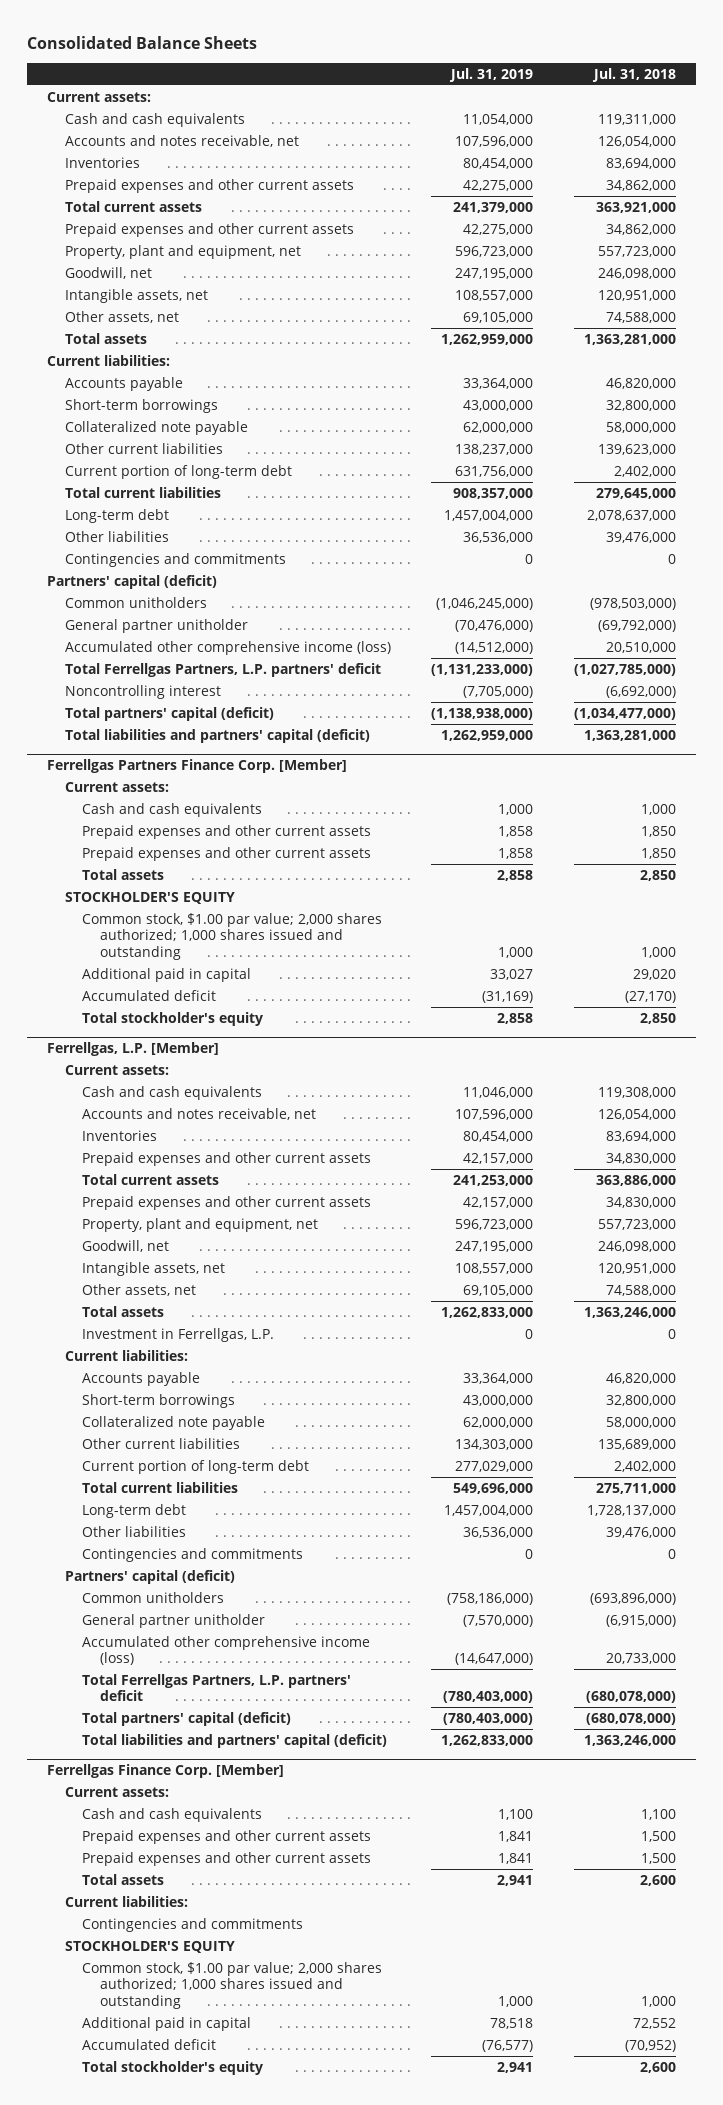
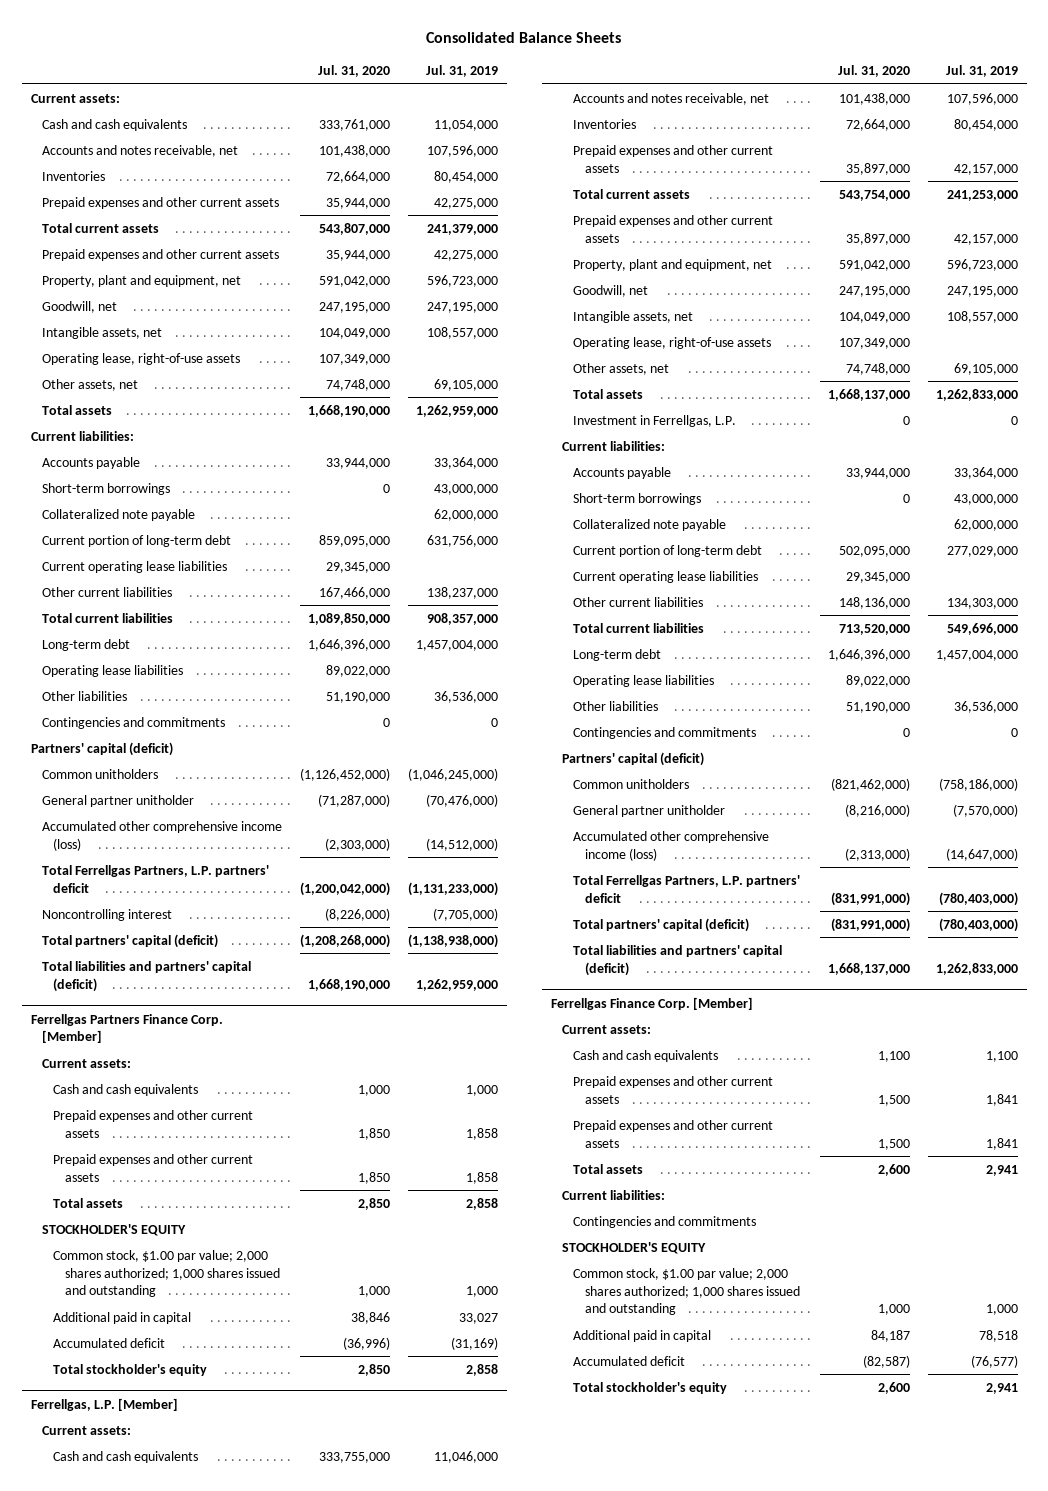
[591,67,676,82] Jul. 31, 2018 -> none
none -> [317,65,390,78] Jul. 31, 2020
none -> [41,352,240,365] Operating lease, right-of-use assets
none -> [41,560,227,573] Current operating lease liabilities
[64,442,223,454] Other current liabilities -> [41,586,172,597] Other current liabilities
none -> [41,664,183,677] Operating lease liabilities
none -> [573,336,772,349] Operating lease, right-of-use assets
none -> [573,570,759,583] Current operating lease liabilities
[82,1437,241,1449] Other current liabilities -> [573,596,704,607] Other current liabilities
none -> [573,674,715,687] Operating lease liabilities

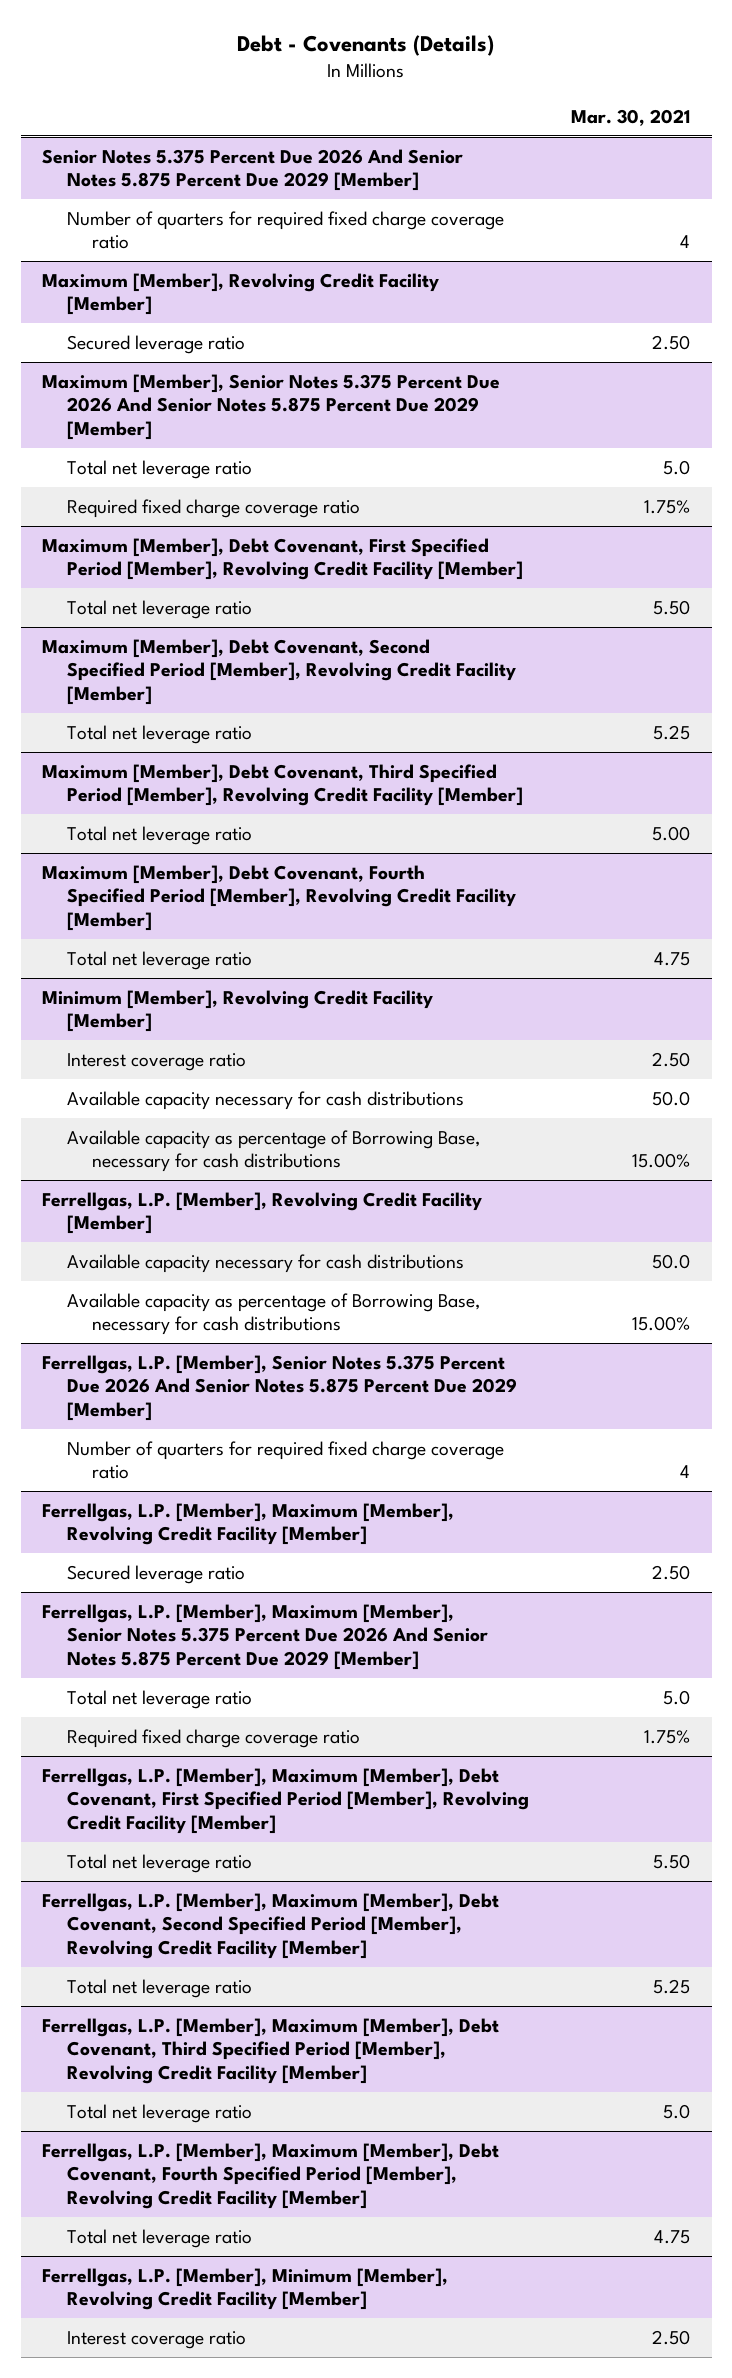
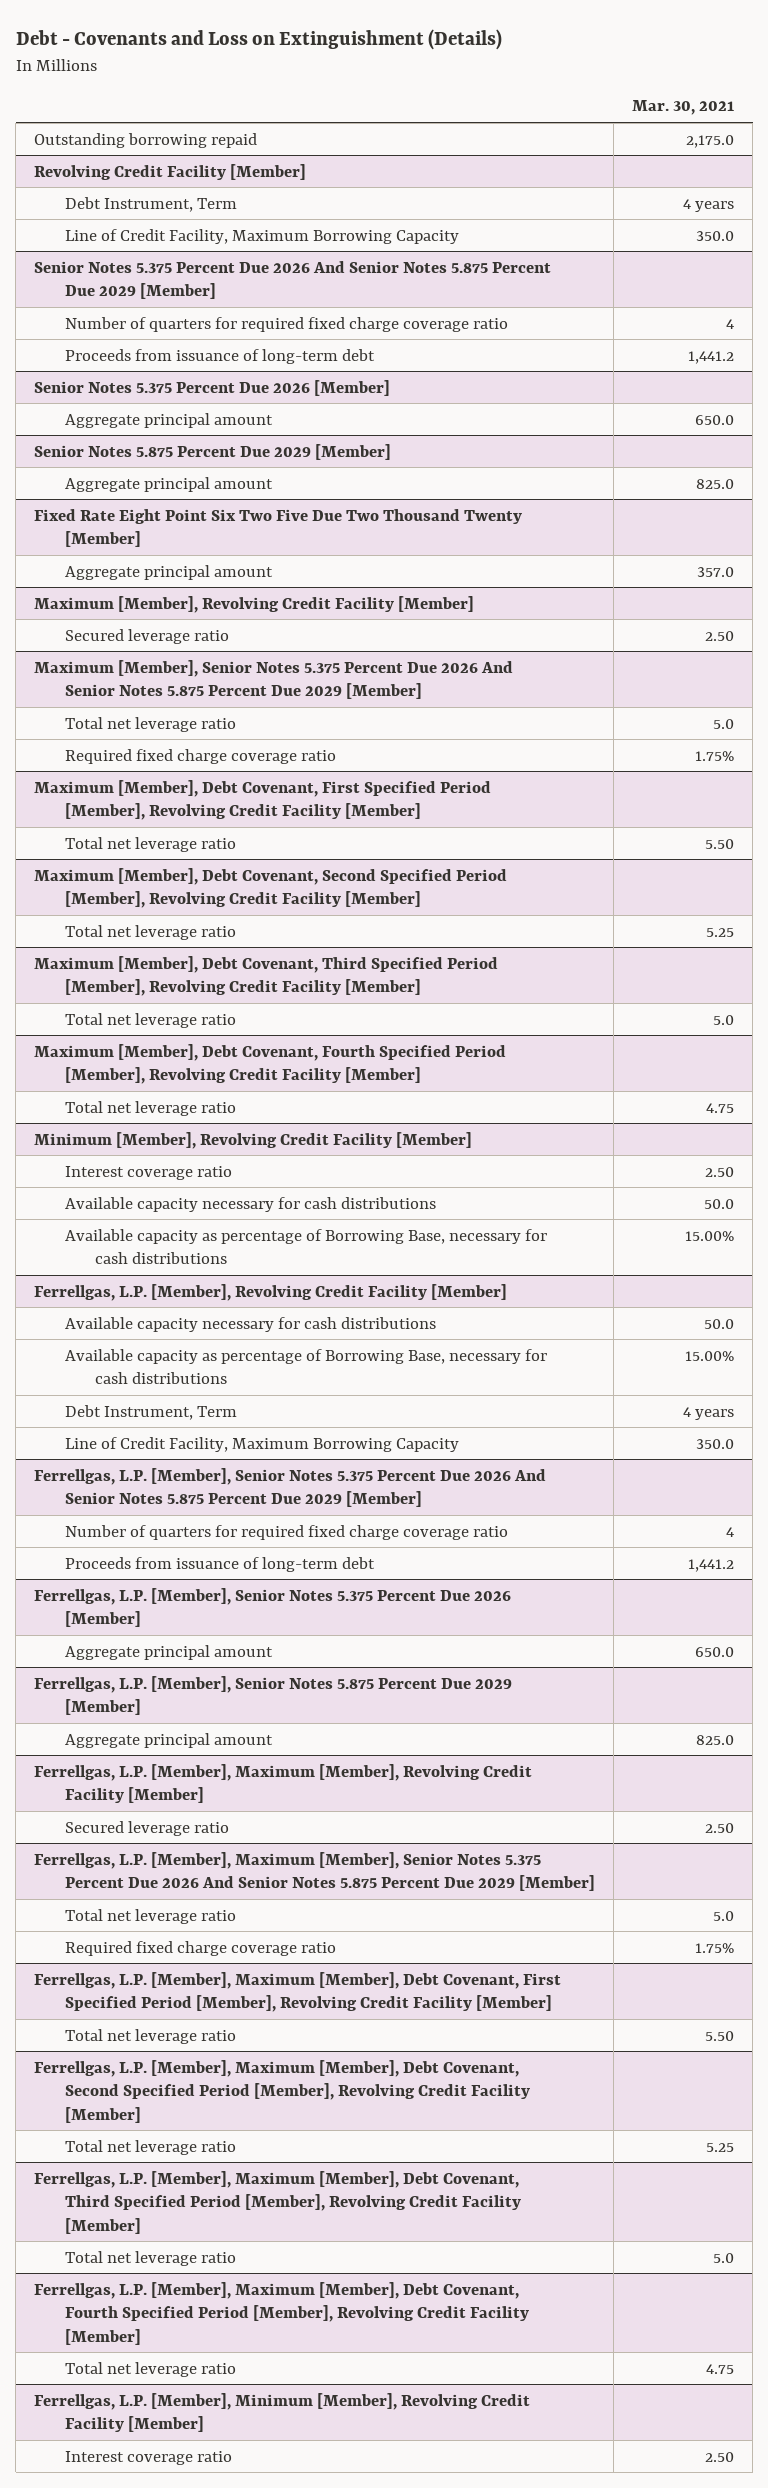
[237,35,495,57] Debt - Covenants (Details) -> [15,29,502,51] Debt - Covenants and Loss on Extinguishment (Details)
none -> [34,132,258,148] Outstanding borrowing repaid
none -> [34,163,307,180] Revolving Credit Facility [Member]
none -> [64,196,237,212] Debt Instrument, Term
none -> [64,228,459,244] Line of Credit Facility, Maximum Borrowing Capacity
none -> [64,348,375,364] Proceeds from issuance of long-term debt
none -> [34,379,391,396] Senior Notes 5.375 Percent Due 2026 [Member]
none -> [64,412,273,428] Aggregate principal amount
none -> [34,443,392,460] Senior Notes 5.875 Percent Due 2029 [Member]
none -> [64,476,273,492] Aggregate principal amount
none -> [34,508,523,548] Fixed Rate Eight Point Six Two Five Due Two Thousand Twenty [Member]
none -> [64,564,273,580] Aggregate principal amount
[652,825,691,841] 5.00 -> [712,1014,734,1025] 5.0
none -> [64,1404,237,1420] Debt Instrument, Term
none -> [64,1436,459,1452] Line of Credit Facility, Maximum Borrowing Capacity
none -> [64,1556,375,1572] Proceeds from issuance of long-term debt
none -> [34,1587,512,1628] Ferrellgas, L.P. [Member], Senior Notes 5.375 Percent Due 2026 [Member]
none -> [64,1644,273,1660] Aggregate principal amount
none -> [34,1675,513,1716] Ferrellgas, L.P. [Member], Senior Notes 5.875 Percent Due 2029 [Member]
none -> [64,1732,273,1748] Aggregate principal amount

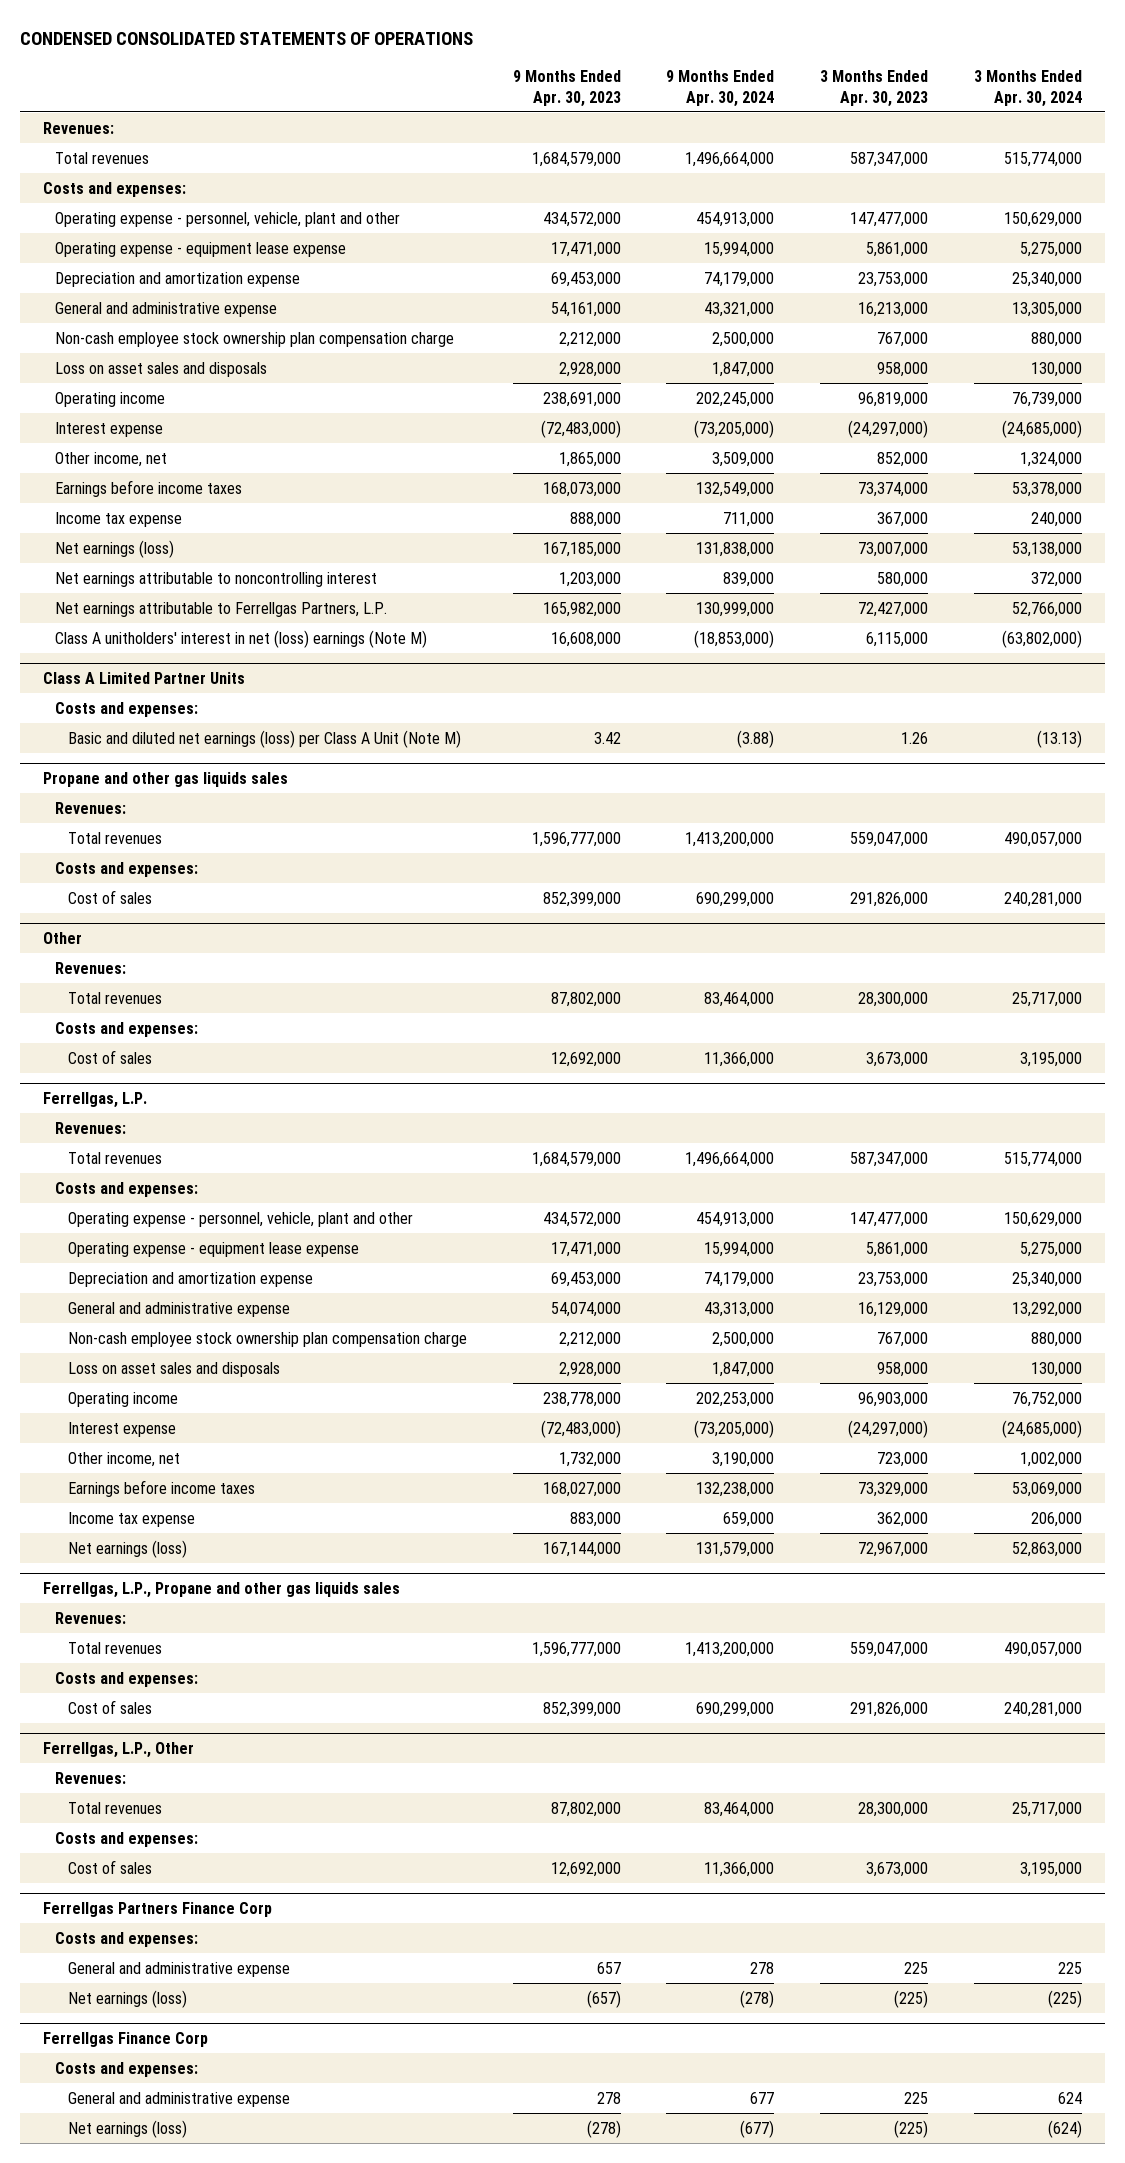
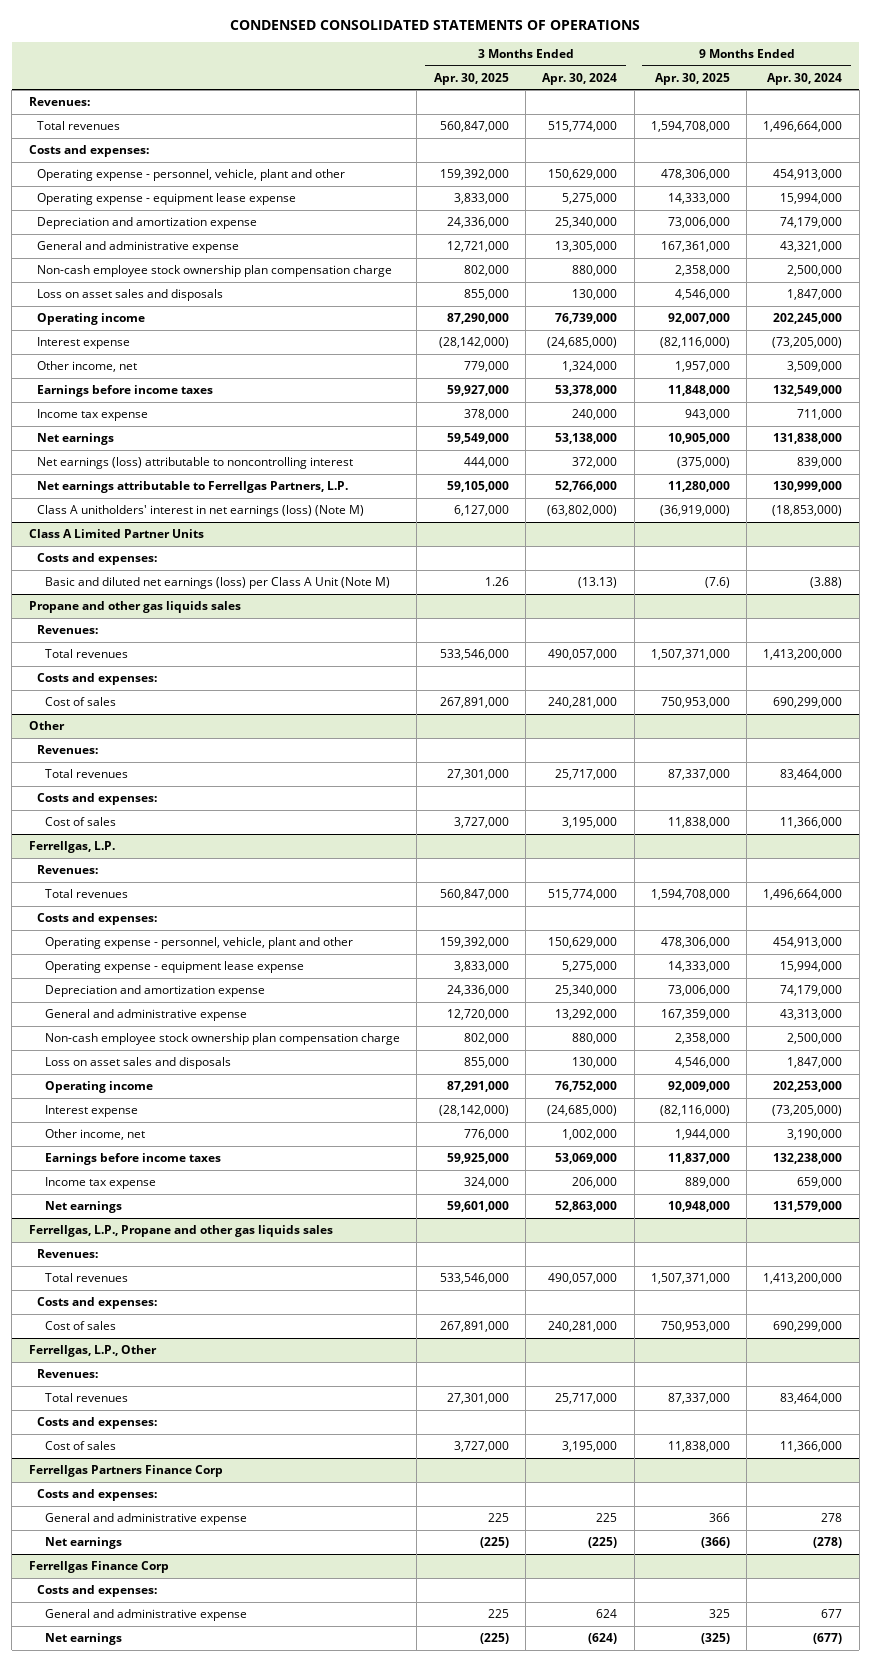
[512,69,621,107] 9 Months Ended Apr. 30, 2023 -> none
[820,69,929,107] 3 Months Ended Apr. 30, 2023 -> none
none -> [433,72,509,85] Apr. 30, 2025
none -> [654,72,730,85] Apr. 30, 2025
[55,539,175,558] Net earnings (loss) -> [36,433,114,446] Net earnings
[55,571,378,587] Net earnings attributable to noncontrolling interest -> [36,457,353,470] Net earnings (loss) attributable to noncontrolling interest
[55,629,428,648] Class A unitholders' interest in net (loss) earnings (Note M) -> [36,505,364,518] Class A unitholders' interest in net earnings (loss) (Note M)
[67,1539,187,1558] Net earnings (loss) -> [45,1201,123,1214] Net earnings
[67,1989,187,2008] Net earnings (loss) -> [45,1537,123,1550] Net earnings
[67,2119,187,2138] Net earnings (loss) -> [45,1633,123,1646] Net earnings

